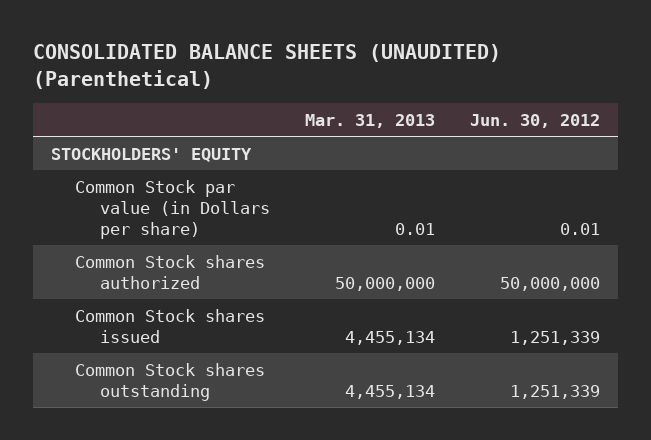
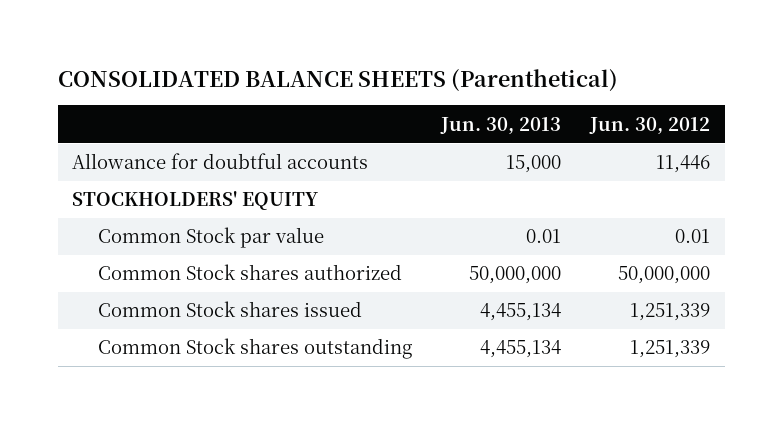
[33,44,502,89] CONSOLIDATED BALANCE SHEETS (UNAUDITED) (Parenthetical) -> [57,68,618,92] CONSOLIDATED BALANCE SHEETS (Parenthetical)
[305,113,436,128] Mar. 31, 2013 -> none
none -> [440,116,562,135] Jun. 30, 2013
none -> [72,153,369,170] Allowance for doubtful accounts
[75,179,271,240] Common Stock par value (in Dollars per share) -> [98,227,325,249] Common Stock par value

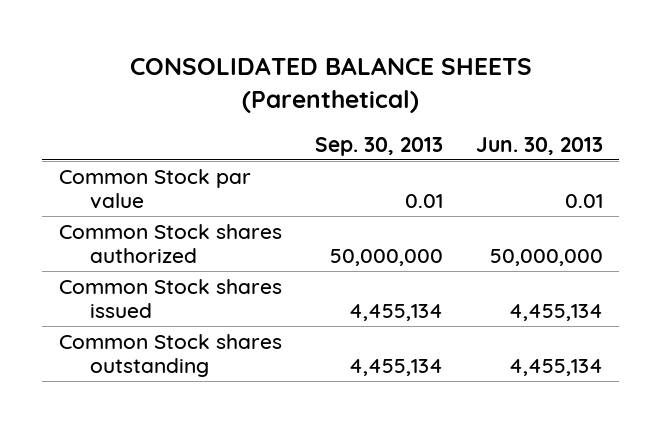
[589,116,711,135] Jun. 30, 2012 -> none
none -> [314,136,443,156] Sep. 30, 2013
[72,153,369,170] Allowance for doubtful accounts -> none
[72,191,319,211] STOCKHOLDERS' EQUITY -> none

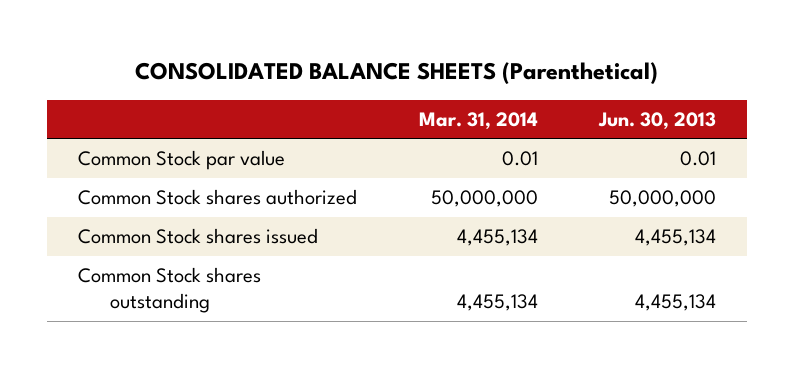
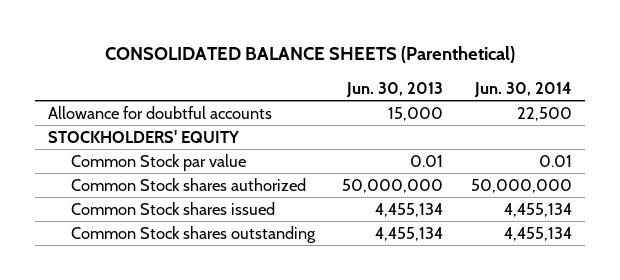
[418,111,538,130] Mar. 31, 2014 -> none
none -> [473,81,572,97] Jun. 30, 2014
none -> [48,105,273,119] Allowance for doubtful accounts
none -> [48,129,240,143] STOCKHOLDERS' EQUITY

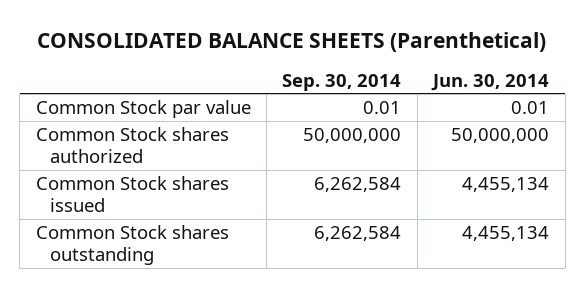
[346,81,444,97] Jun. 30, 2013 -> none
none -> [282,73,402,91] Sep. 30, 2014
[48,105,273,119] Allowance for doubtful accounts -> none
[48,129,240,143] STOCKHOLDERS' EQUITY -> none

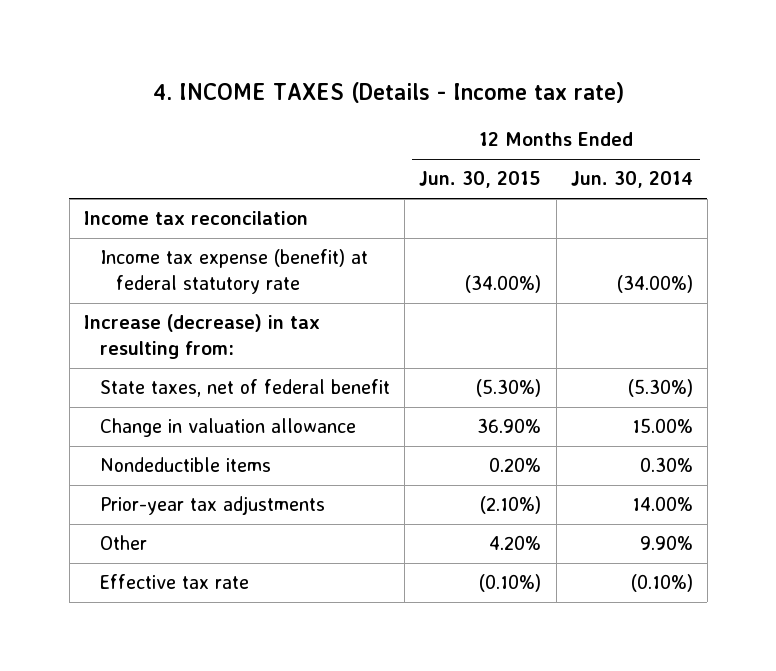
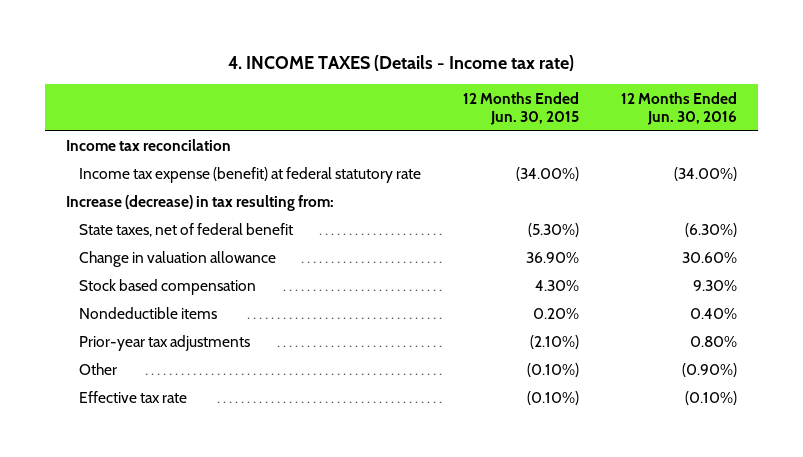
[570,171,693,189] Jun. 30, 2014 -> none
none -> [621,91,738,125] 12 Months Ended Jun. 30, 2016
none -> [78,279,256,296] Stock based compensation
[489,535,542,551] 4.20% -> [526,363,579,378] (0.10%)

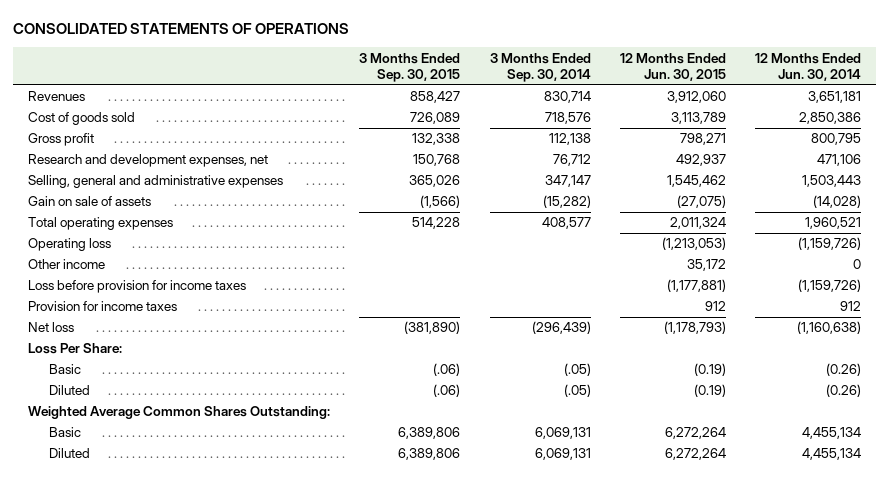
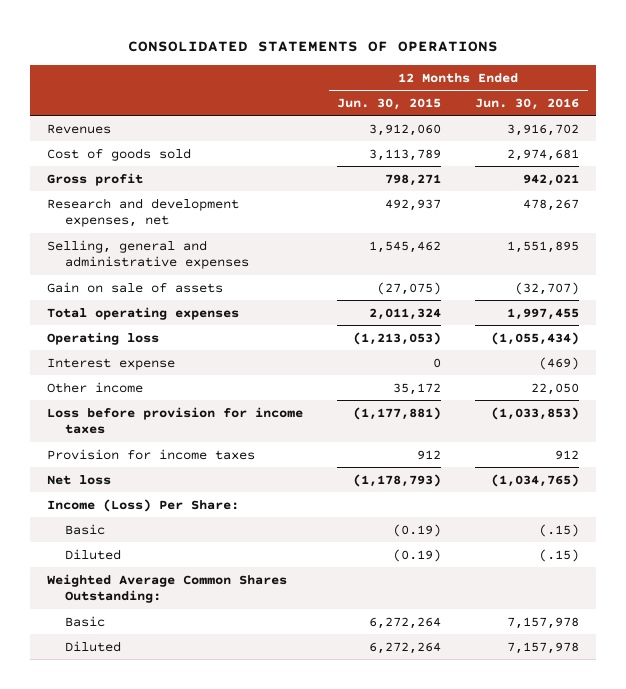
[359,52,461,83] 3 Months Ended Sep. 30, 2015 -> none
[489,52,591,83] 3 Months Ended Sep. 30, 2014 -> none
[755,52,862,82] 12 Months Ended Jun. 30, 2014 -> none
none -> [475,97,580,110] Jun. 30, 2016
none -> [46,357,175,370] Interest expense
[28,343,123,355] Loss Per Share: -> [46,498,239,512] Income (Loss) Per Share:

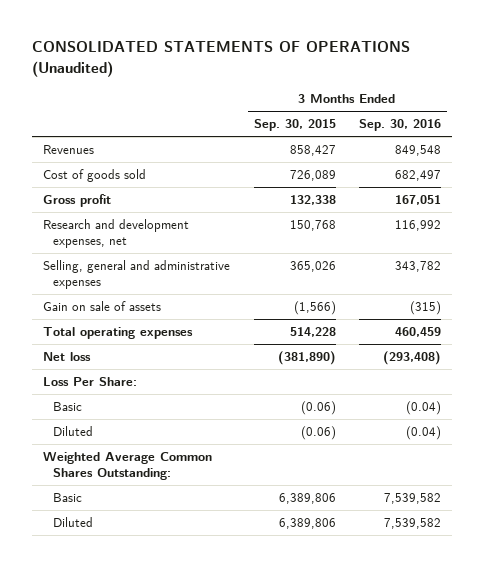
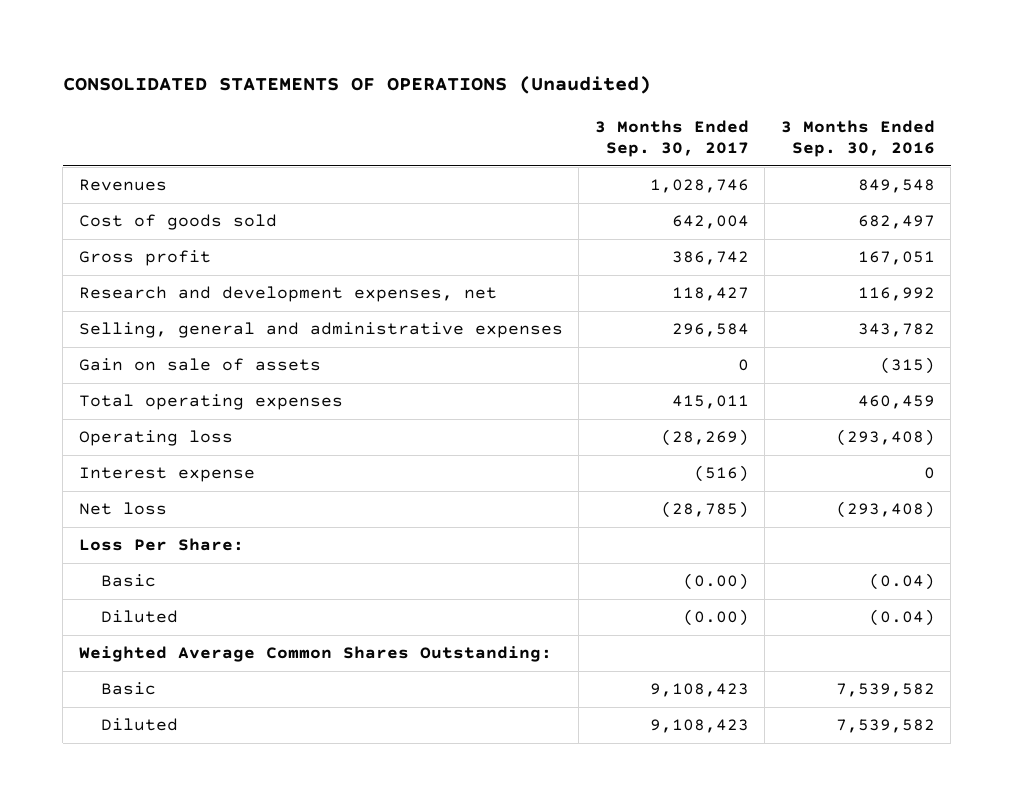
[253,119,336,132] Sep. 30, 2015 -> none
none -> [594,119,749,158] 3 Months Ended Sep. 30, 2017
none -> [78,430,233,447] Operating loss
none -> [78,467,255,483] Interest expense

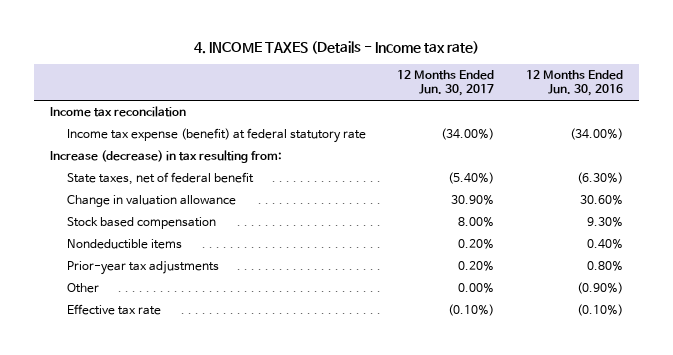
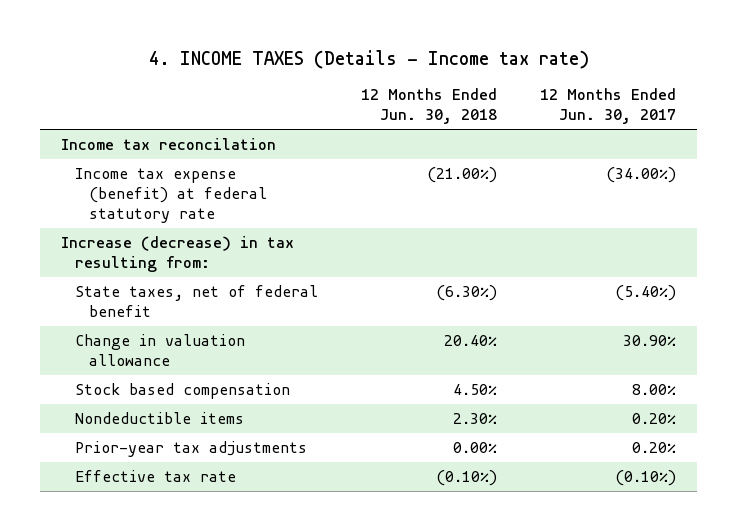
[525,70,623,97] 12 Months Ended Jun. 30, 2016 -> none
none -> [360,88,497,125] 12 Months Ended Jun. 30, 2018
[66,283,99,294] Other -> none

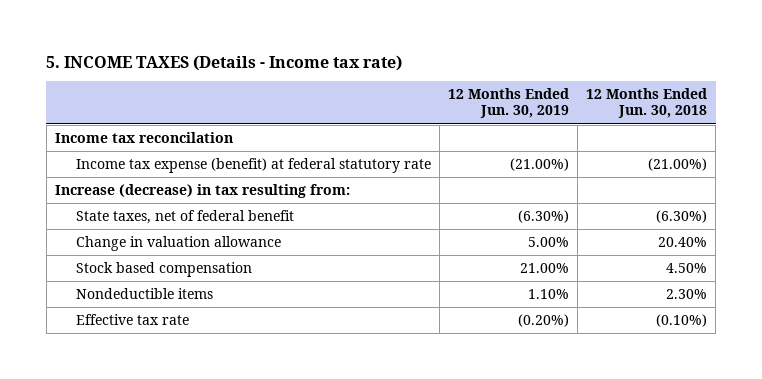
[148,49,589,69] 4. INCOME TAXES (Details - Income tax rate) -> [46,54,403,71] 5. INCOME TAXES (Details - Income tax rate)
[539,88,676,125] 12 Months Ended Jun. 30, 2017 -> none
none -> [448,88,570,119] 12 Months Ended Jun. 30, 2019
[75,440,308,457] Prior-year tax adjustments -> none

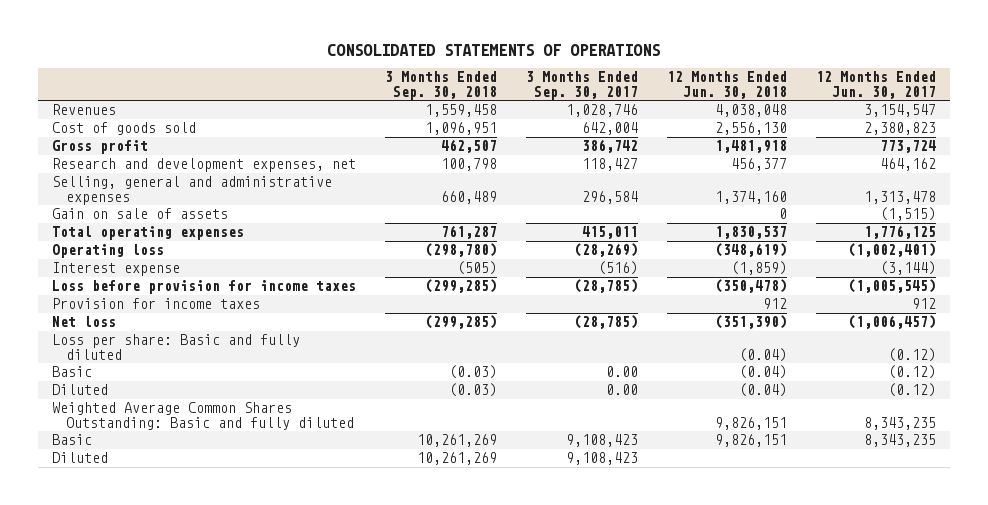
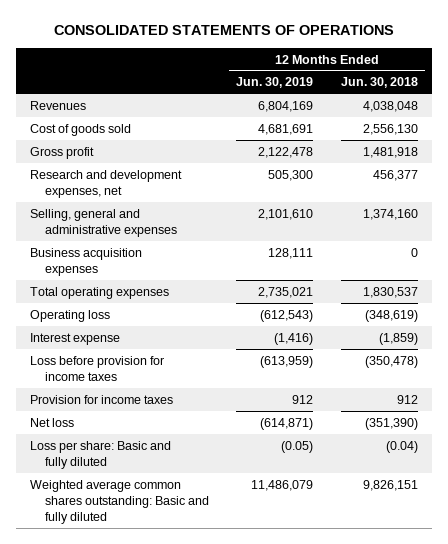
[385,71,498,100] 3 Months Ended Sep. 30, 2018 -> none
[525,71,638,100] 3 Months Ended Sep. 30, 2017 -> none
[815,71,936,99] 12 Months Ended Jun. 30, 2017 -> none
none -> [236,77,314,89] Jun. 30, 2019
[52,208,229,220] Gain on sale of assets -> none
none -> [29,247,142,276] Business acquisition expenses
[52,366,93,378] Basic -> none
[52,384,109,396] Diluted -> none
[52,434,93,446] Basic -> none
[52,452,109,464] Diluted -> none
[52,402,355,430] Weighted Average Common Shares Outstanding: Basic and fully diluted -> [29,479,209,524] Weighted average common shares outstanding: Basic and fully diluted

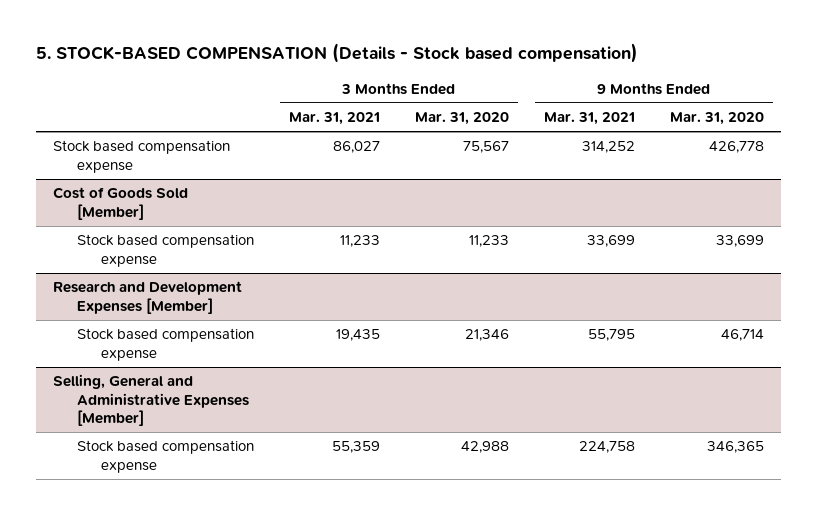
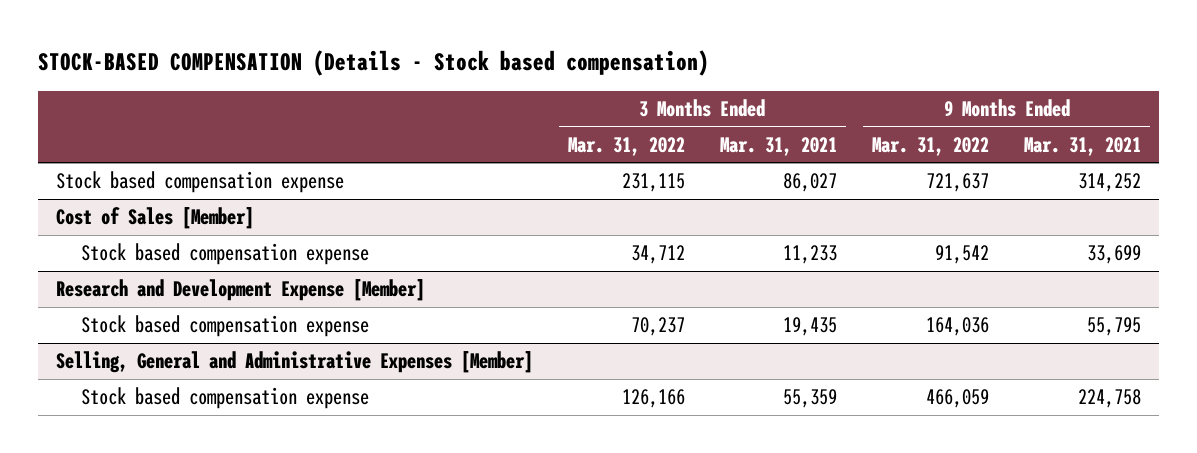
[35,43,638,64] 5. STOCK-BASED COMPENSATION (Details - Stock based compensation) -> [37,50,709,77] STOCK-BASED COMPENSATION (Details - Stock based compensation)
[414,112,509,126] Mar. 31, 2020 -> none
[669,112,764,126] Mar. 31, 2020 -> none
none -> [567,136,685,156] Mar. 31, 2022
none -> [872,136,990,156] Mar. 31, 2022
[53,187,189,220] Cost of Goods Sold [Member] -> [55,207,254,230] Cost of Sales [Member]
[53,281,243,314] Research and Development Expenses [Member] -> [55,279,425,302] Research and Development Expense [Member]

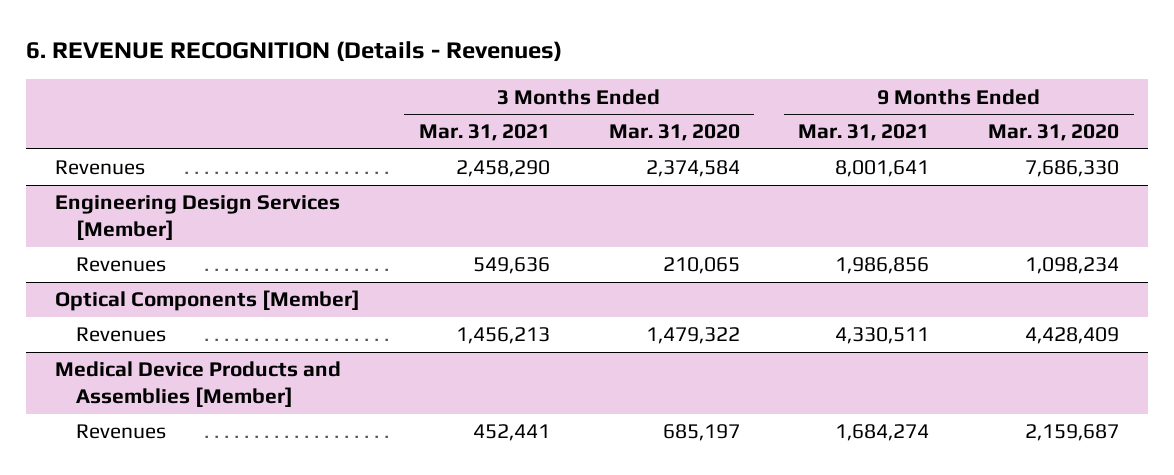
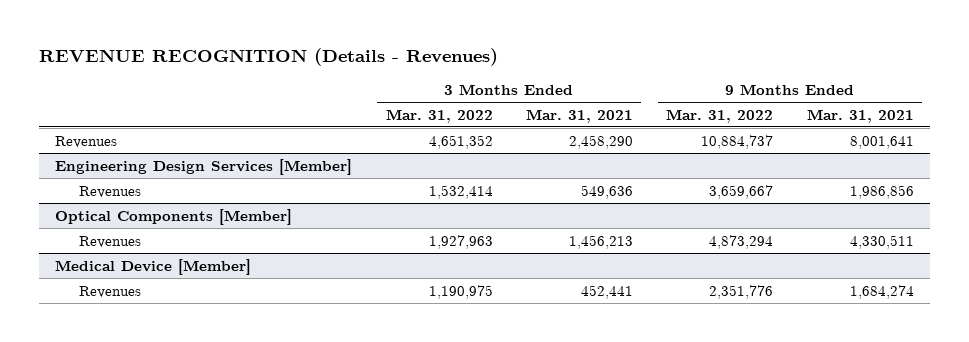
[25,41,562,63] 6. REVENUE RECOGNITION (Details - Revenues) -> [38,48,498,67] REVENUE RECOGNITION (Details - Revenues)
[608,124,740,142] Mar. 31, 2020 -> none
[987,124,1119,142] Mar. 31, 2020 -> none
none -> [385,108,493,123] Mar. 31, 2022
none -> [666,108,774,123] Mar. 31, 2022
[55,361,342,408] Medical Device Products and Assemblies [Member] -> [55,258,252,275] Medical Device [Member]

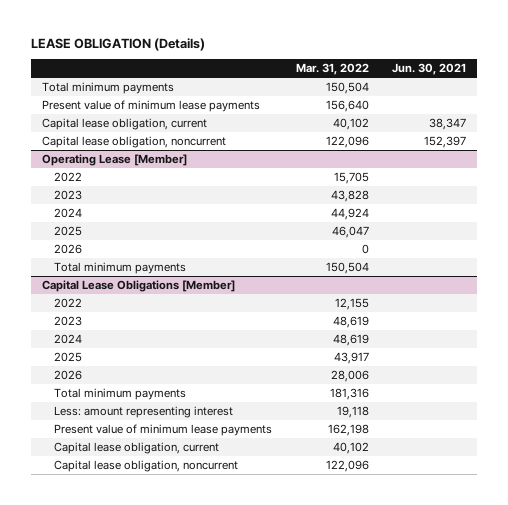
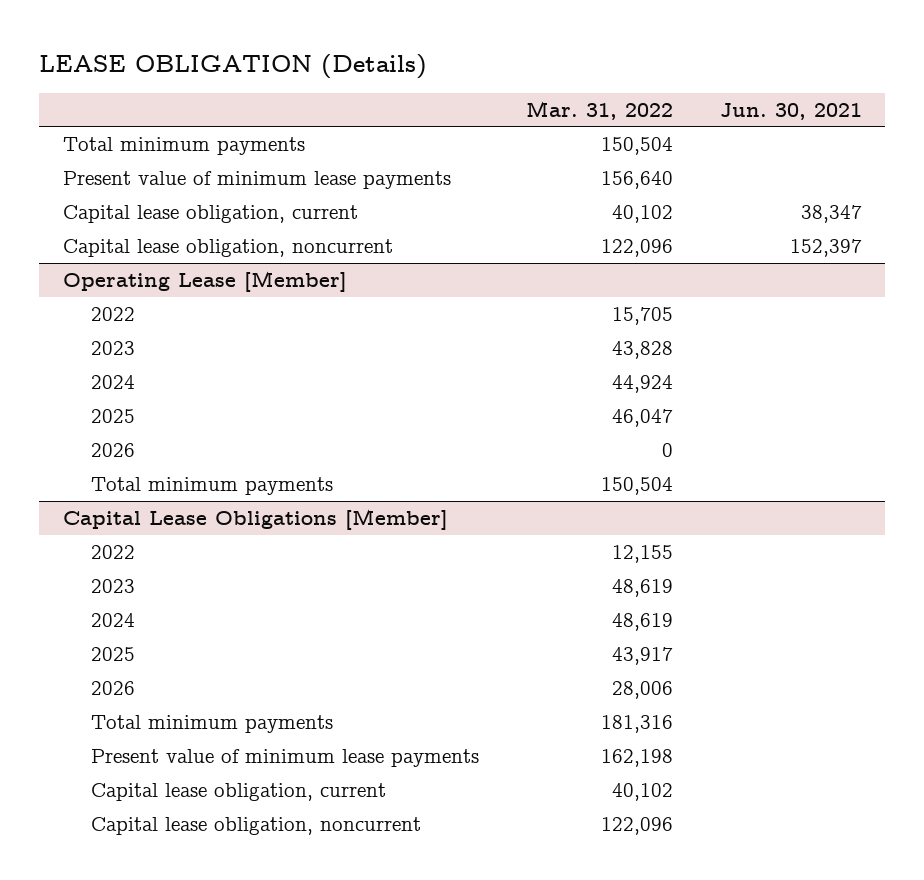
[54,406,234,419] Less: amount representing interest -> none

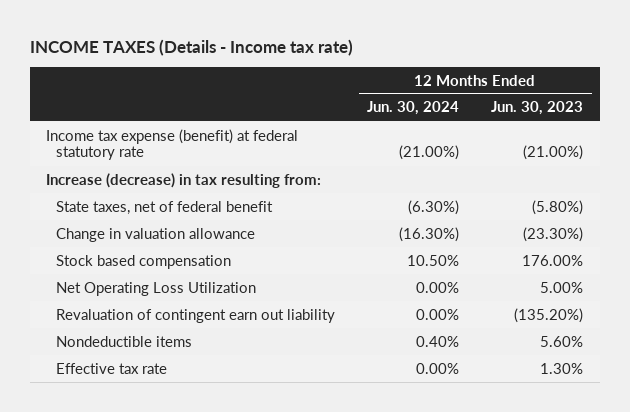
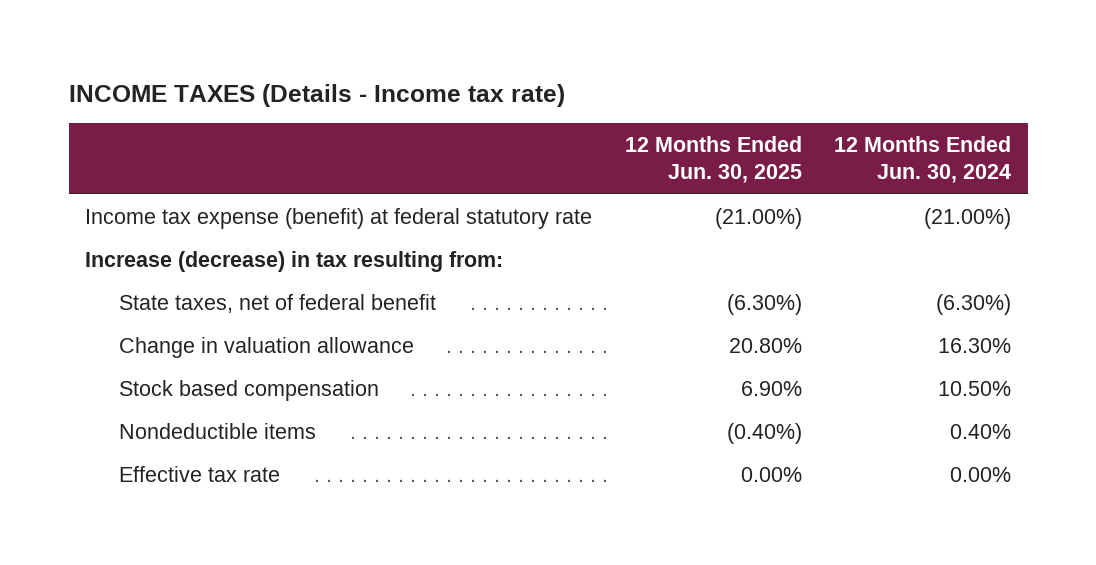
[491,101,584,116] Jun. 30, 2023 -> none
none -> [624,136,802,184] 12 Months Ended Jun. 30, 2025
[399,226,460,242] (16.30%) -> [938,338,1012,354] 16.30%
[56,281,257,296] Net Operating Loss Utilization -> none
[56,308,336,323] Revaluation of contingent earn out liability -> none

